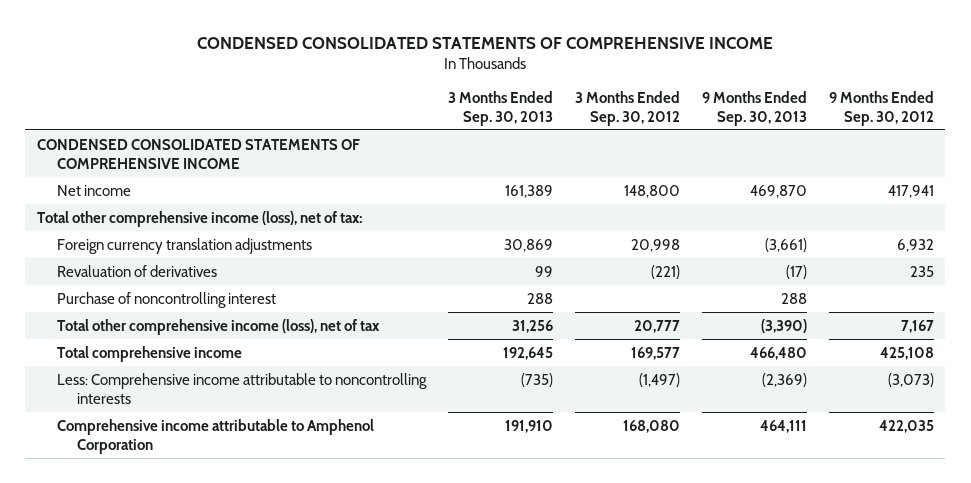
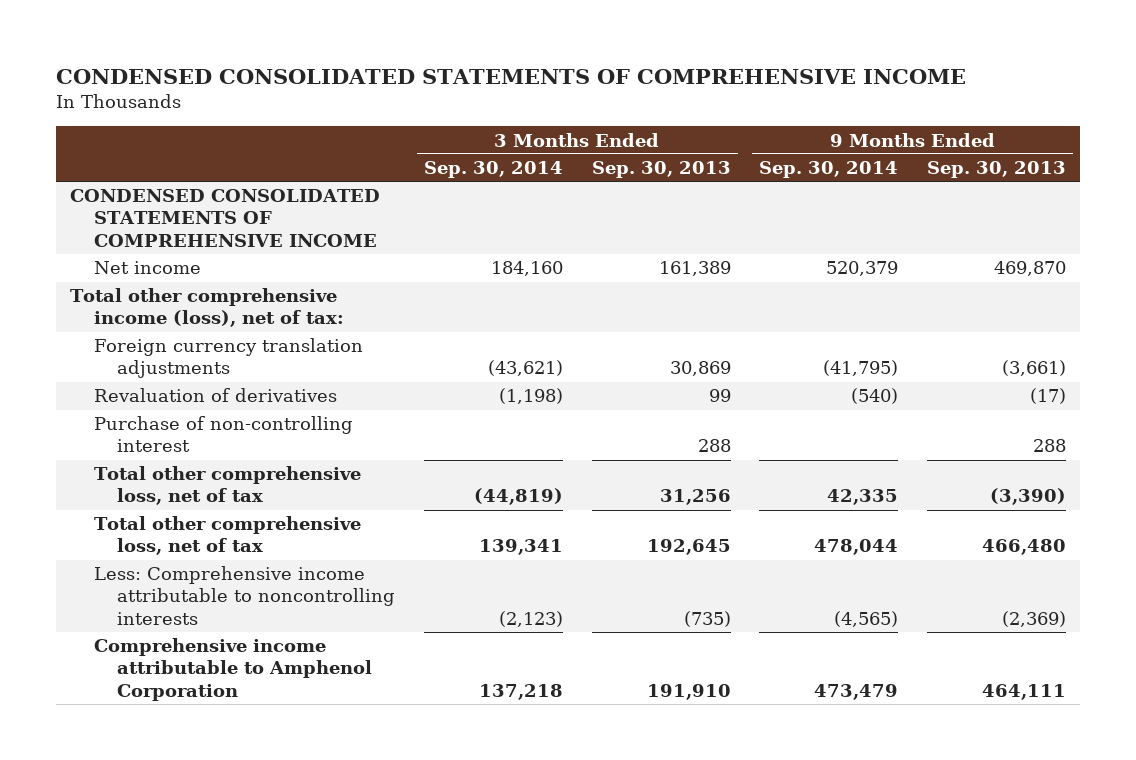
[574,90,680,126] 3 Months Ended Sep. 30, 2012 -> none
[829,90,935,126] 9 Months Ended Sep. 30, 2012 -> none
none -> [424,161,564,179] Sep. 30, 2014
none -> [759,161,899,179] Sep. 30, 2014
[56,291,276,308] Purchase of noncontrolling interest -> [93,416,353,453] Purchase of non-controlling interest
[56,318,380,335] Total other comprehensive income (loss), net of tax -> [93,466,361,506] Total other comprehensive loss, net of tax
[56,345,242,362] Total comprehensive income -> [93,516,361,556] Total other comprehensive loss, net of tax

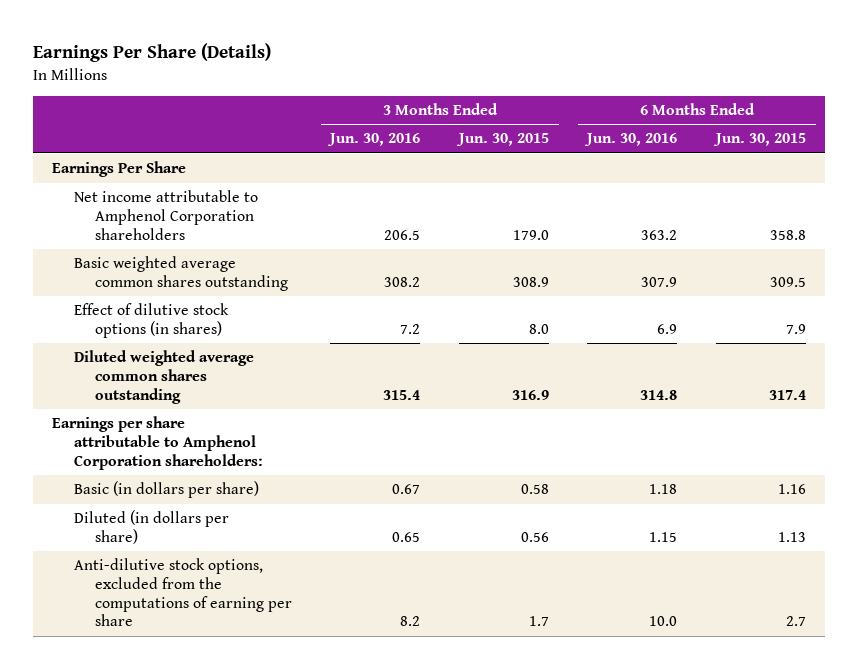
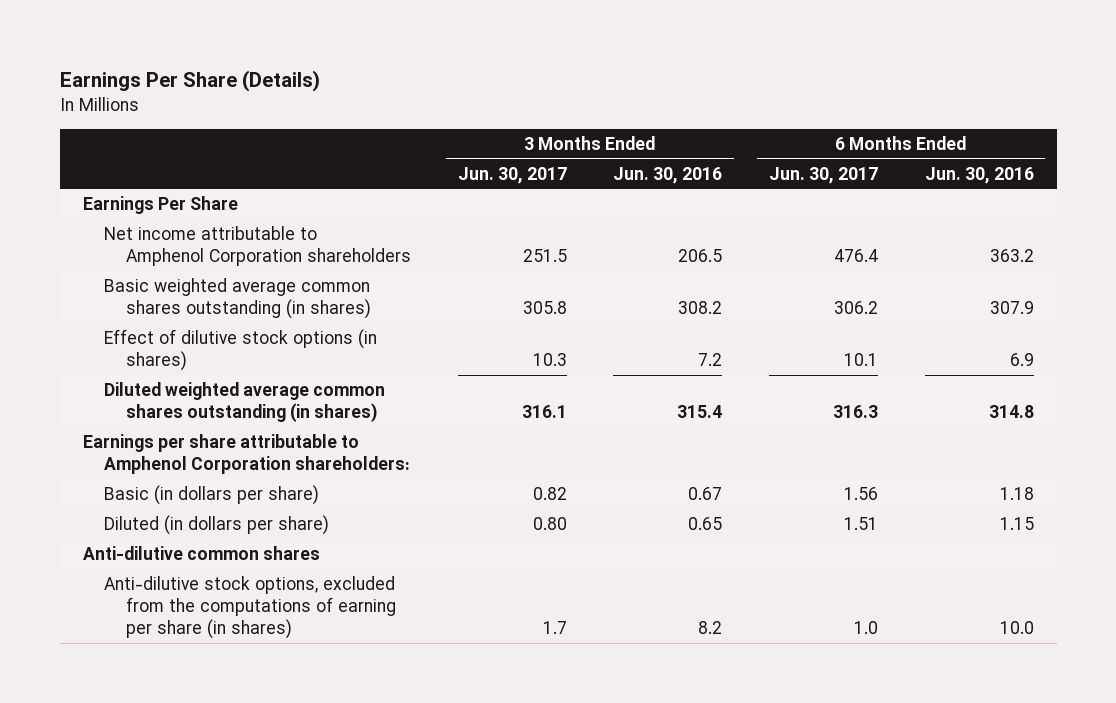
[455,133,549,147] Jun. 30, 2015 -> none
[713,133,807,147] Jun. 30, 2015 -> none
none -> [457,166,567,184] Jun. 30, 2017
none -> [768,166,878,184] Jun. 30, 2017
[73,256,288,291] Basic weighted average common shares outstanding -> [104,278,372,320] Basic weighted average common shares outstanding (in shares)
[73,350,254,404] Diluted weighted average common shares outstanding -> [104,382,386,423] Diluted weighted average common shares outstanding (in shares)
none -> [82,546,320,561] Anti-dilutive common shares
[73,558,292,627] Anti-dilutive stock options, excluded from the computations of earning per share -> [104,576,397,640] Anti-dilutive stock options, excluded from the computations of earning per share (in shares)

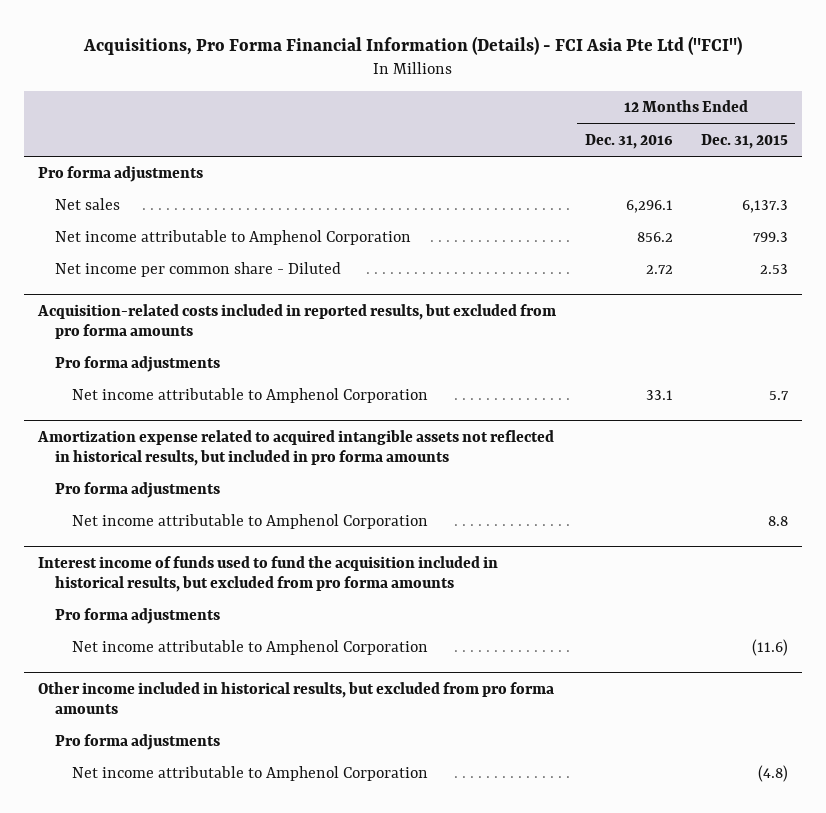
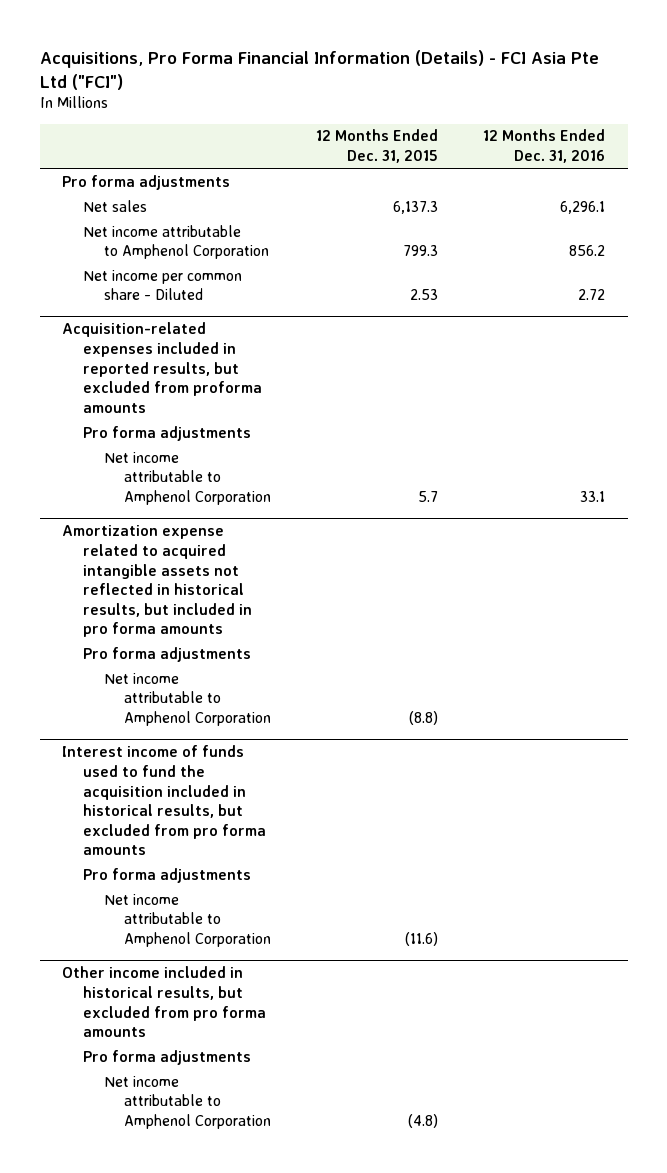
[37,304,557,340] Acquisition-related costs included in reported results, but excluded from pro forma amounts -> [62,322,262,413] Acquisition-related expenses included in reported results, but excluded from proforma amounts
[767,516,788,527] 8.8 -> [409,710,439,725] (8.8)

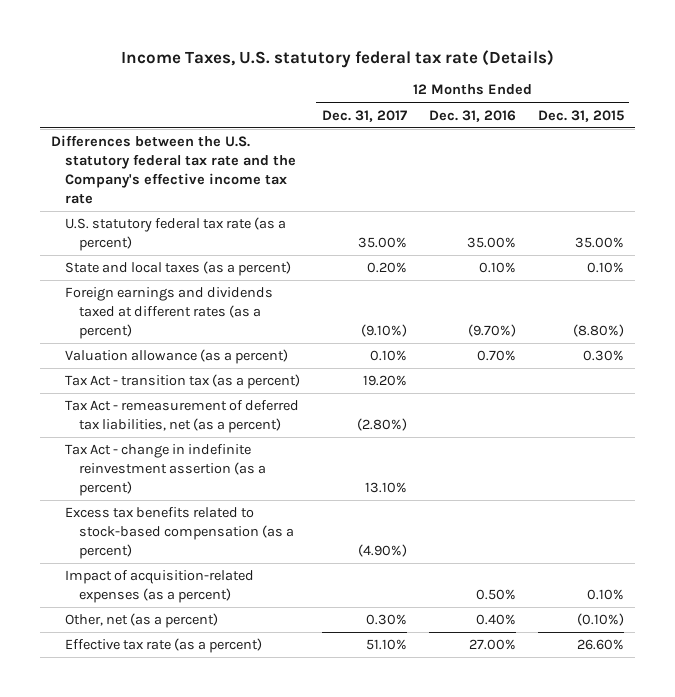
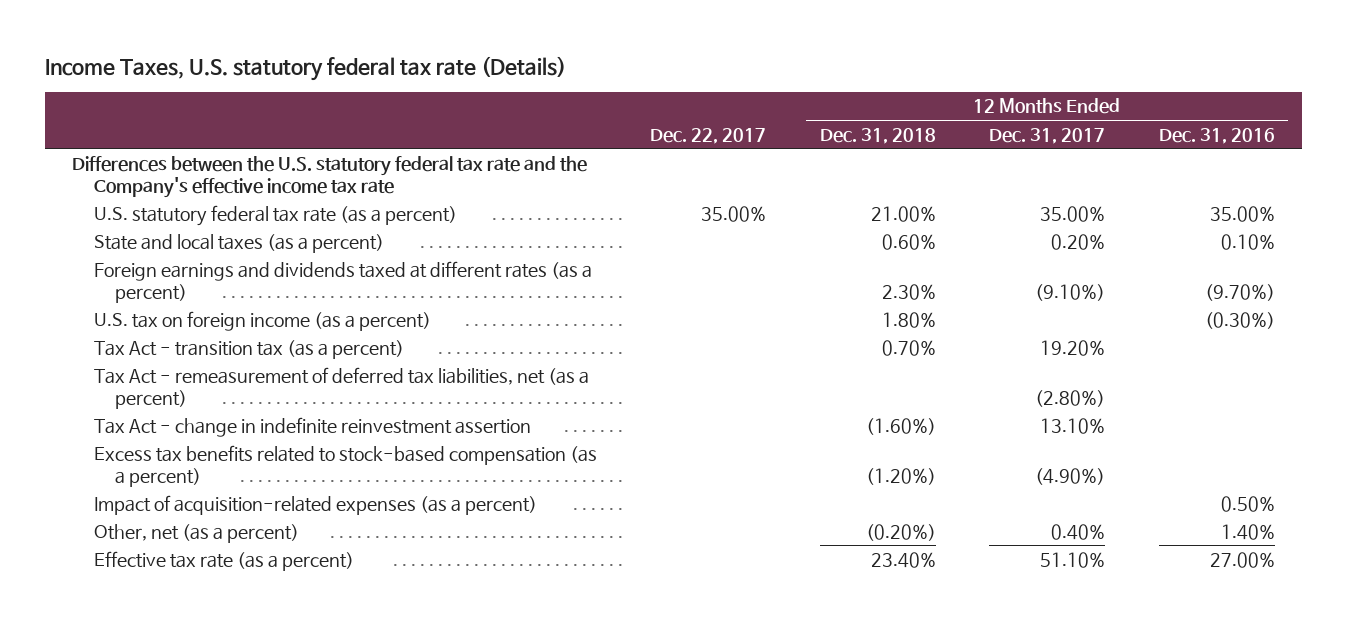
[537,109,624,122] Dec. 31, 2015 -> none
none -> [650,127,767,144] Dec. 22, 2017
none -> [819,127,936,144] Dec. 31, 2018
[64,349,288,365] Valuation allowance (as a percent) -> none
none -> [93,310,431,331] U.S. tax on foreign income (as a percent)
[64,444,266,496] Tax Act - change in indefinite reinvestment assertion (as a percent) -> [93,416,531,437] Tax Act - change in indefinite reinvestment assertion
[365,614,407,626] 0.30% -> [1051,523,1106,540] 0.40%
[475,614,516,626] 0.40% -> [1220,523,1275,540] 1.40%

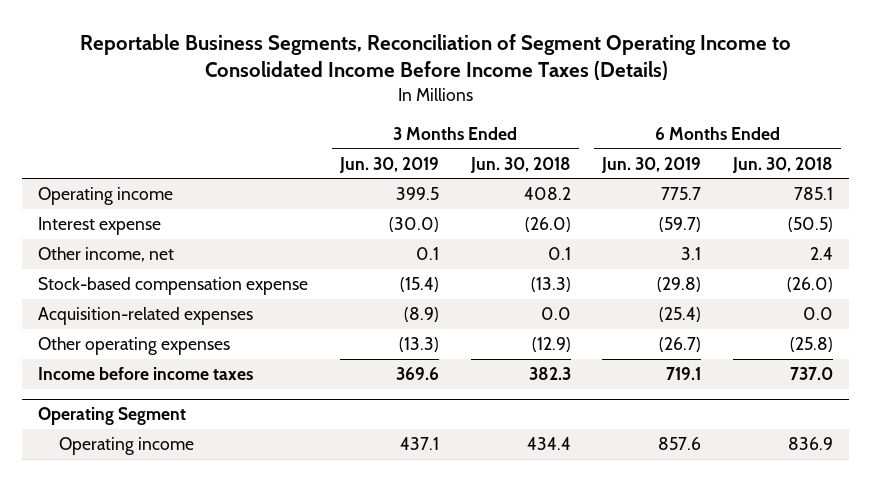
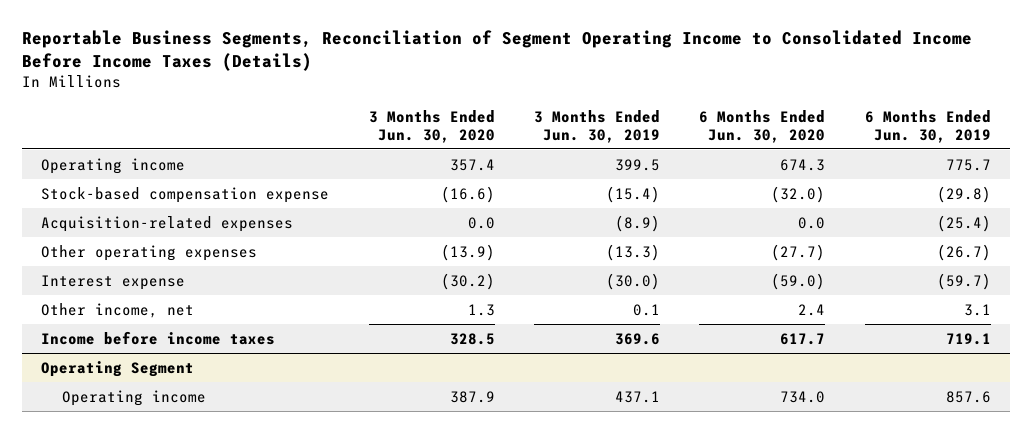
[469,156,571,173] Jun. 30, 2018 -> none
[732,156,834,173] Jun. 30, 2018 -> none
none -> [368,109,495,143] 3 Months Ended Jun. 30, 2020
none -> [699,109,826,143] 6 Months Ended Jun. 30, 2020
[38,217,162,236] Interest expense -> [41,274,186,290] Interest expense
[38,247,175,263] Other income, net -> [41,302,195,318] Other income, net

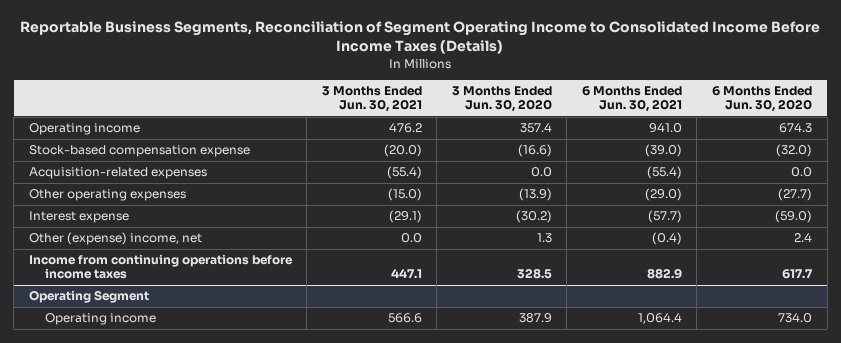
[533,109,660,143] 3 Months Ended Jun. 30, 2019 -> none
[864,109,991,143] 6 Months Ended Jun. 30, 2019 -> none
none -> [321,86,422,113] 3 Months Ended Jun. 30, 2021
none -> [581,86,682,113] 6 Months Ended Jun. 30, 2021
[41,302,195,318] Other income, net -> [28,232,202,246] Other (expense) income, net
[41,330,276,345] Income before income taxes -> [28,254,293,280] Income from continuing operations before income taxes

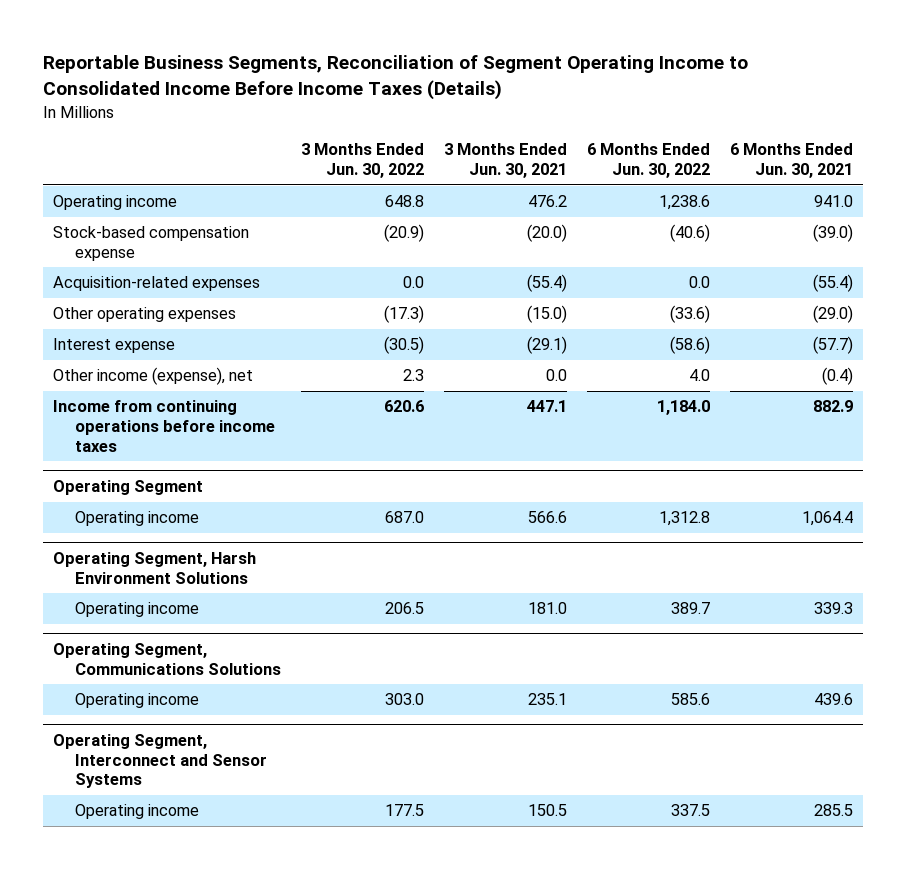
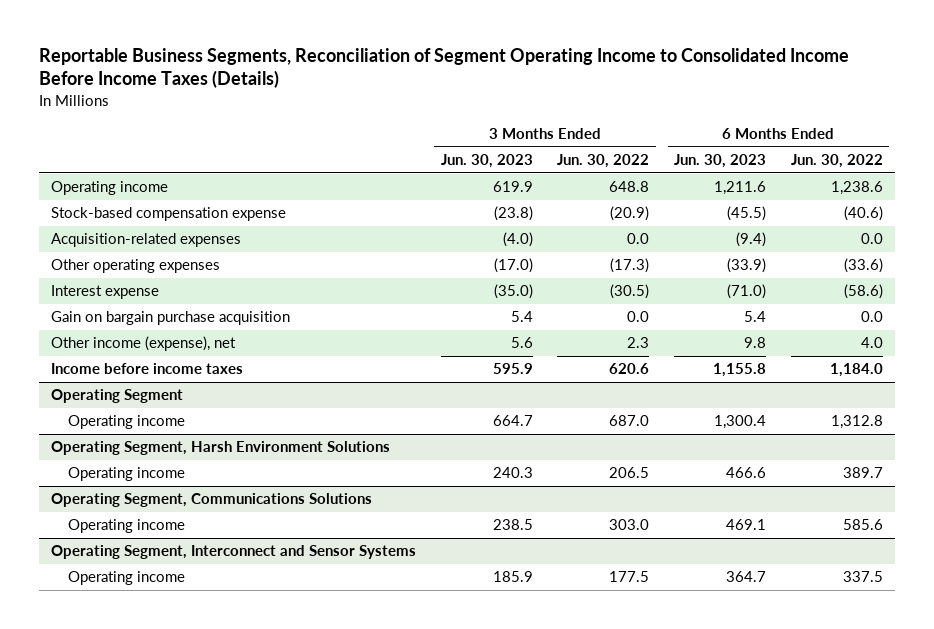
[443,143,567,179] 3 Months Ended Jun. 30, 2021 -> none
[729,143,853,179] 6 Months Ended Jun. 30, 2021 -> none
none -> [440,154,533,169] Jun. 30, 2023
none -> [674,154,767,169] Jun. 30, 2023
none -> [50,311,290,326] Gain on bargain purchase acquisition
[53,400,275,452] Income from continuing operations before income taxes -> [50,363,243,375] Income before income taxes

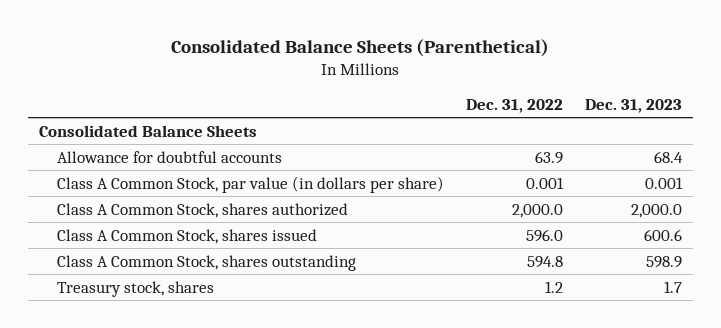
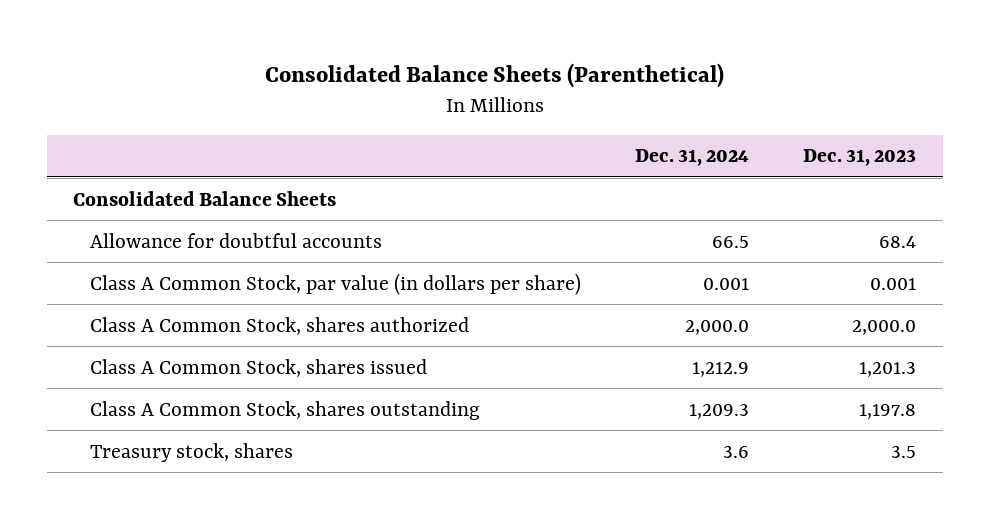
[466,98,564,113] Dec. 31, 2022 -> none
none -> [635,149,750,167] Dec. 31, 2024
[644,228,683,241] 600.6 -> [858,361,916,377] 1,201.3
[646,255,683,268] 598.9 -> [858,403,916,419] 1,197.8
[664,280,683,293] 1.7 -> [890,445,916,458] 3.5

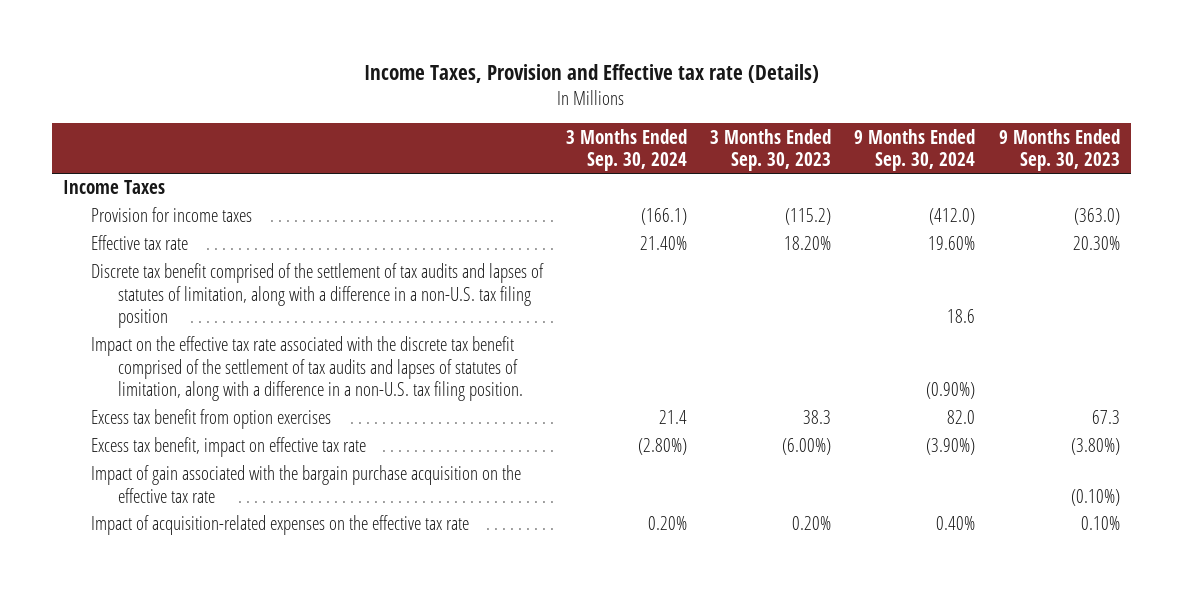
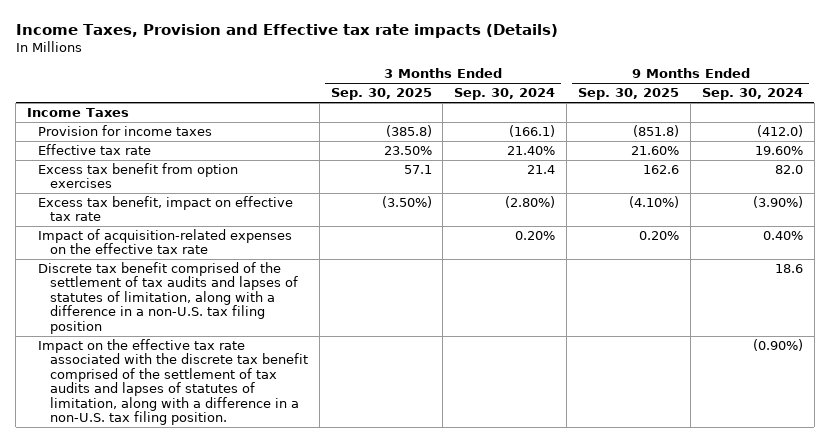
[364,64,820,84] Income Taxes, Provision and Effective tax rate (Details) -> [15,23,558,38] Income Taxes, Provision and Effective tax rate impacts (Details)
[710,128,832,172] 3 Months Ended Sep. 30, 2023 -> none
[998,128,1120,172] 9 Months Ended Sep. 30, 2023 -> none
none -> [330,88,432,101] Sep. 30, 2025
none -> [578,88,680,101] Sep. 30, 2025
[90,465,521,503] Impact of gain associated with the bargain purchase acquisition on the effective tax rate -> none
[90,263,544,329] Discrete tax benefit comprised of the settlement of tax audits and lapses of statutes of limitation, along with a difference in a non-U.S. tax filing position -> [38,262,298,334] Discrete tax benefit comprised of the settlement of tax audits and lapses of statutes of limitation, along with a difference in a non-U.S. tax filing position
[90,336,524,402] Impact on the effective tax rate associated with the discrete tax benefit comprised of the settlement of tax audits and lapses of statutes of limitation, along with a difference in a non-U.S. tax filing position. -> [38,339,308,426] Impact on the effective tax rate associated with the discrete tax benefit comprised of the settlement of tax audits and lapses of statutes of limitation, along with a difference in a non-U.S. tax filing position.

